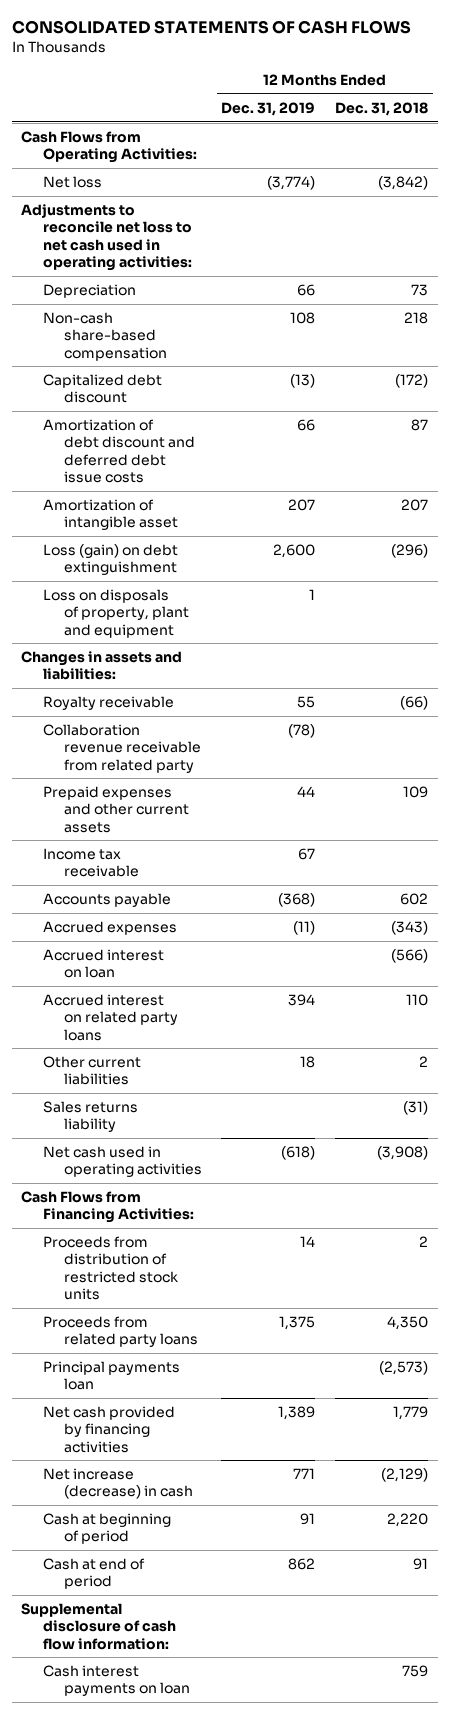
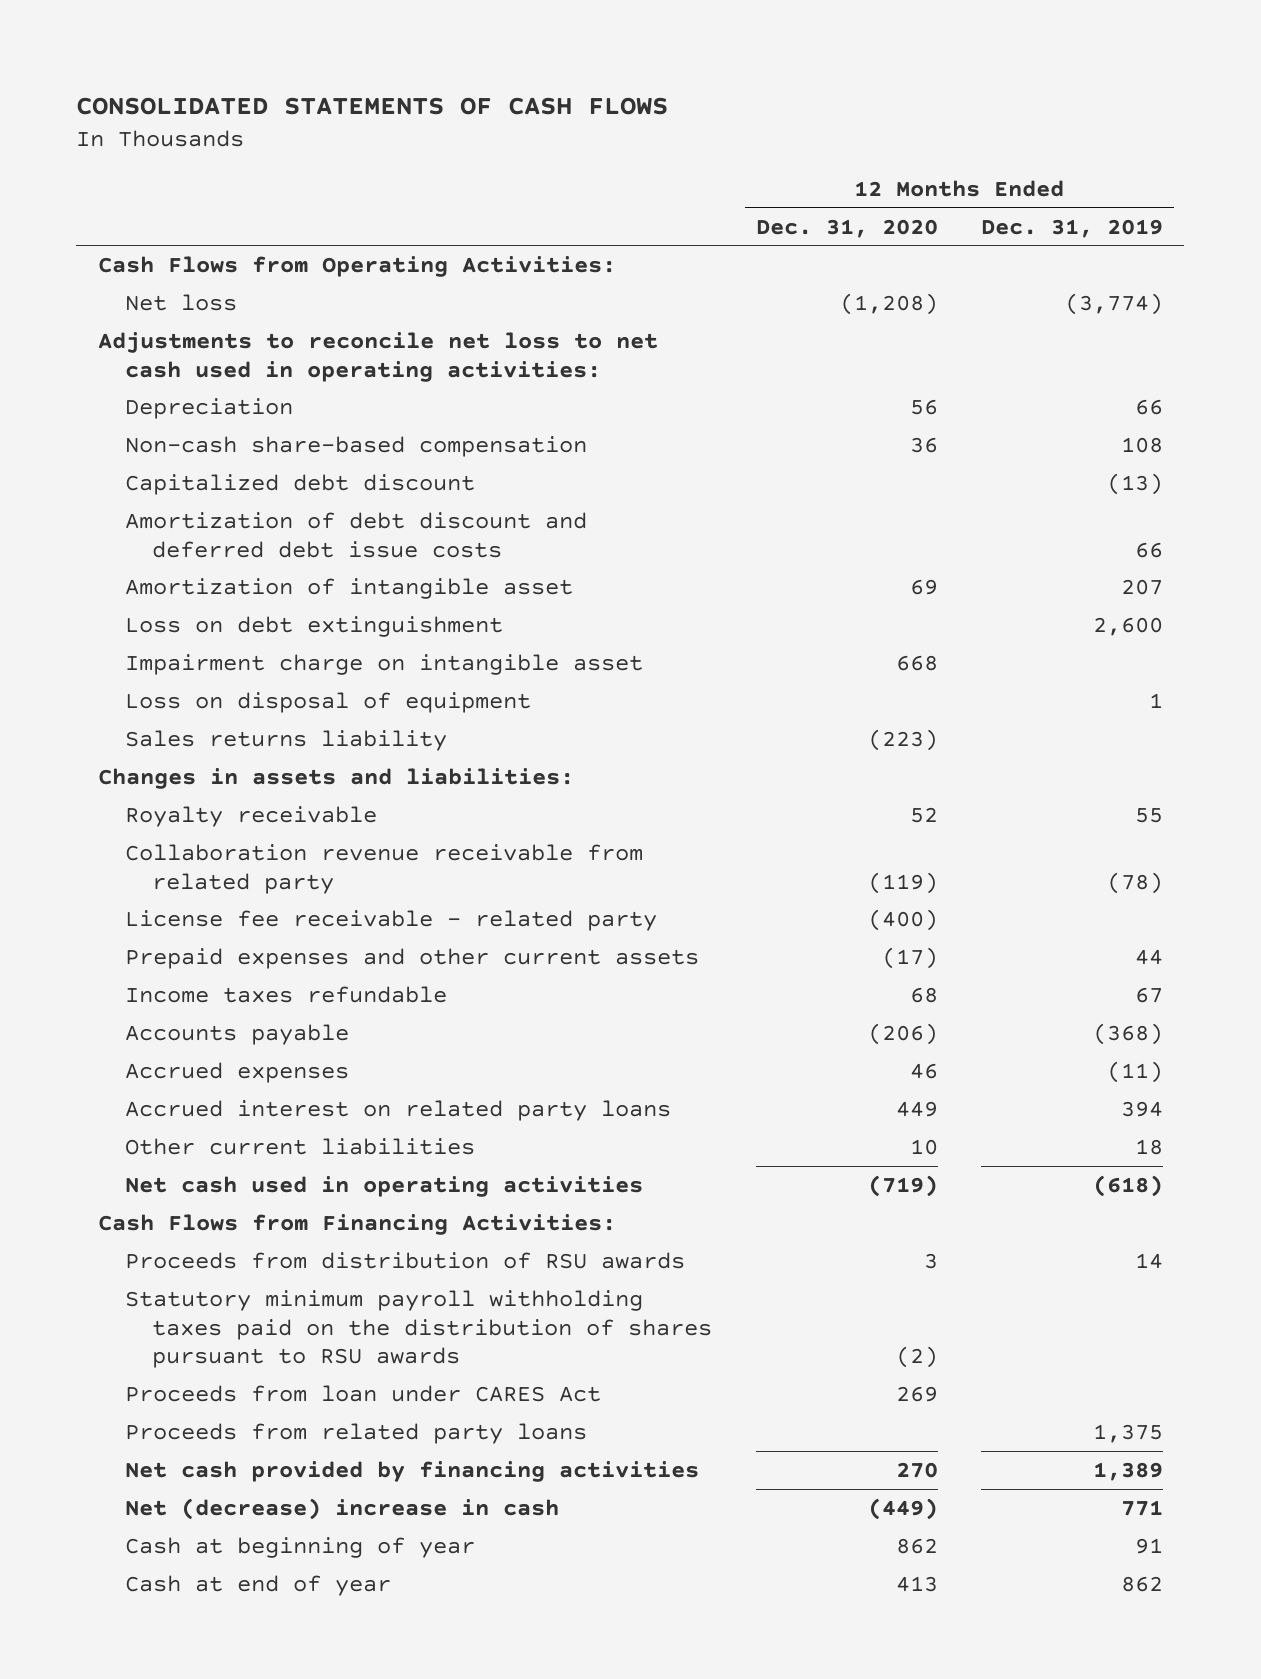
[334,101,428,116] Dec. 31, 2018 -> none
none -> [755,218,938,238] Dec. 31, 2020
[42,544,178,576] Loss (gain) on debt extinguishment -> [125,615,504,637] Loss on debt extinguishment
none -> [125,653,644,675] Impairment charge on intangible asset
[42,589,189,638] Loss on disposals of property, plant and equipment -> [125,691,532,713] Loss on disposal of equipment
[42,1101,138,1133] Sales returns liability -> [125,729,448,751] Sales returns liability
none -> [125,909,658,931] License fee receivable - related party
[42,848,139,878] Income tax receivable -> [125,985,448,1003] Income taxes refundable
[42,949,164,979] Accrued interest on loan -> none
[42,1236,178,1300] Proceeds from distribution of restricted stock units -> [125,1251,686,1269] Proceeds from distribution of RSU awards
none -> [125,1289,713,1369] Statutory minimum payroll withholding taxes paid on the distribution of shares pursuant to RSU awards
none -> [125,1384,602,1402] Proceeds from loan under CARES Act
[42,1361,180,1391] Principal payments loan -> none
[21,1603,176,1650] Supplemental disclosure of cash flow information: -> none
[42,1665,190,1697] Cash interest payments on loan -> none
[42,1468,193,1500] Net increase (decrease) in cash -> [125,1497,560,1520] Net (decrease) increase in cash
[42,1513,171,1545] Cash at beginning of period -> [125,1536,476,1558] Cash at beginning of year
[42,1558,145,1590] Cash at end of period -> [125,1574,392,1596] Cash at end of year

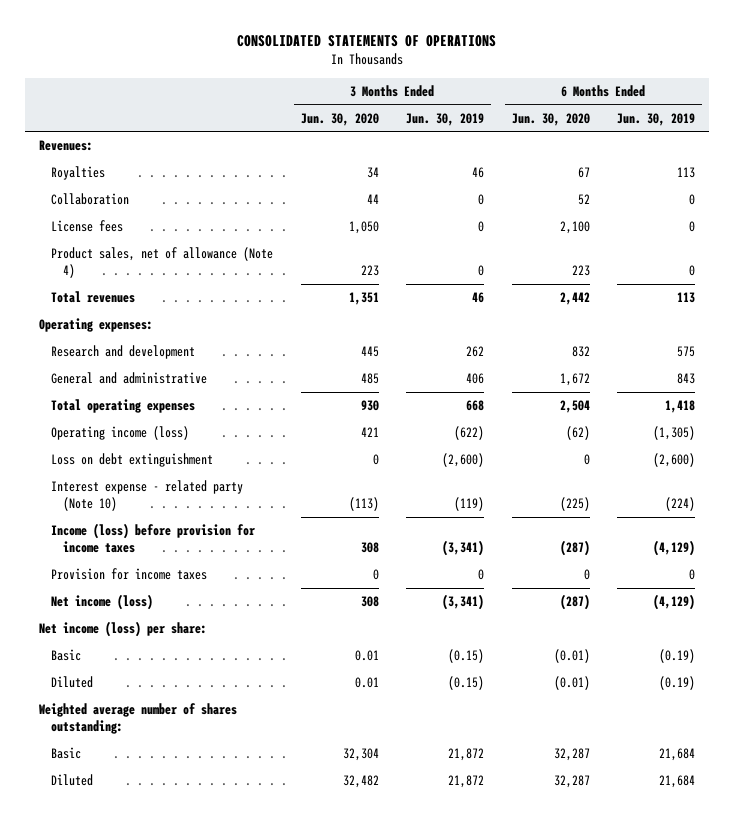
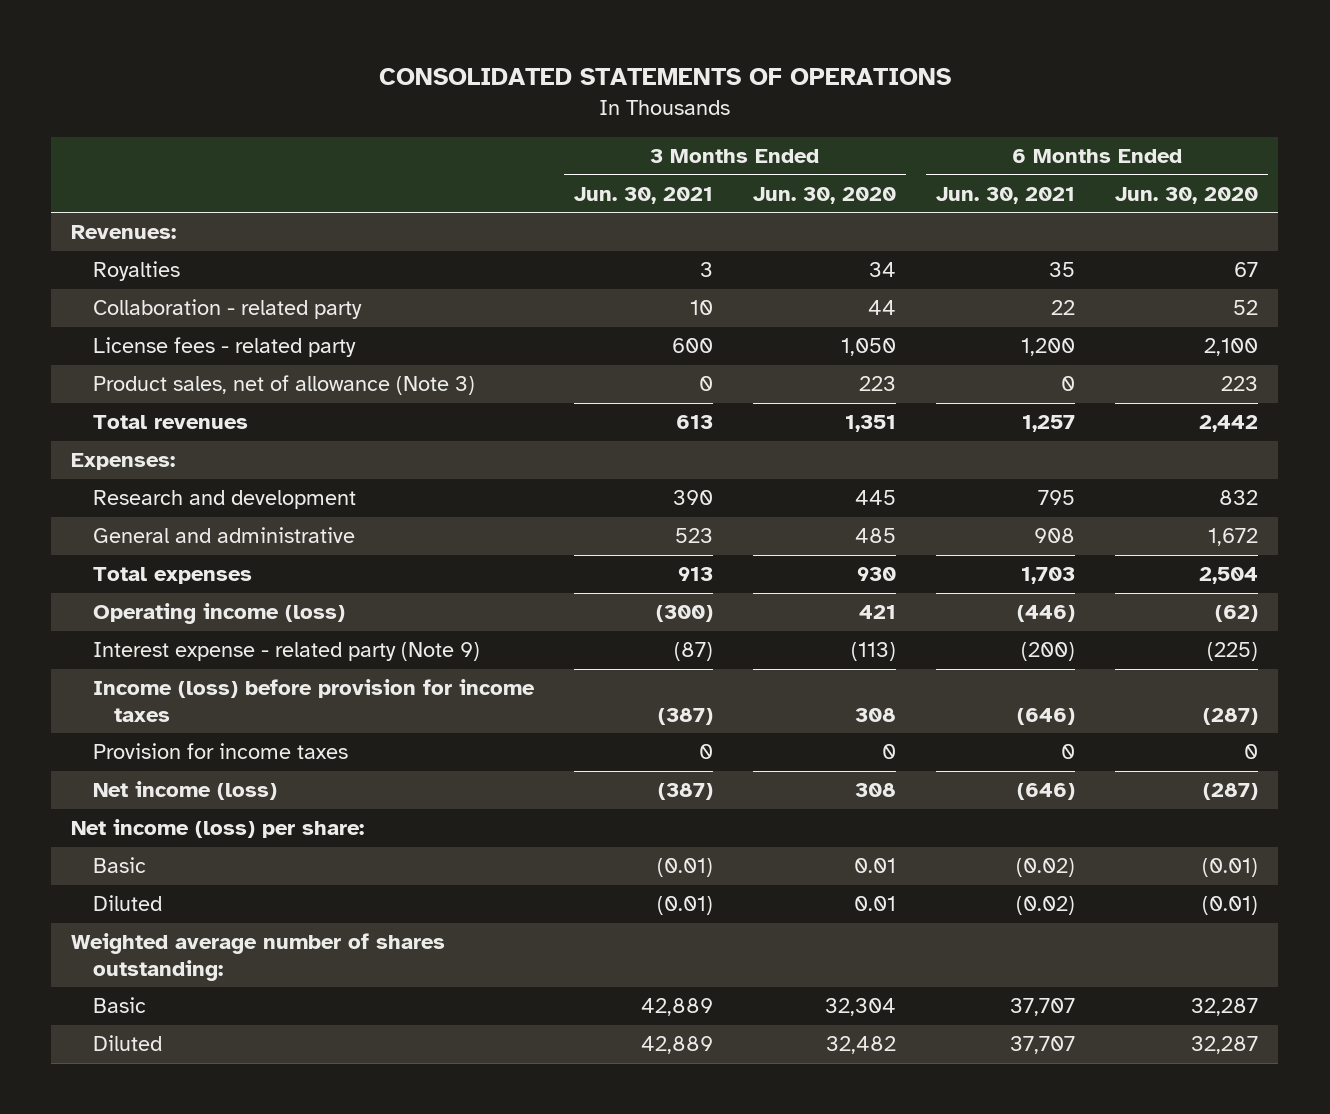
[406,112,485,126] Jun. 30, 2019 -> none
[616,112,695,126] Jun. 30, 2019 -> none
none -> [573,186,713,204] Jun. 30, 2021
none -> [936,186,1076,204] Jun. 30, 2021
[51,193,130,206] Collaboration -> [92,299,362,320] Collaboration - related party
[51,220,124,233] License fees -> [92,337,356,358] License fees - related party
[51,247,274,279] Product sales, net of allowance (Note 4) -> [92,375,475,396] Product sales, net of allowance (Note 3)
[38,318,153,333] Operating expenses: -> [71,453,176,471] Expenses:
[51,399,196,414] Total operating expenses -> [92,567,252,585] Total expenses
[51,453,214,468] Loss on debt extinguishment -> none
[51,480,244,512] Interest expense - related party (Note 10) -> [92,642,480,662] Interest expense - related party (Note 9)

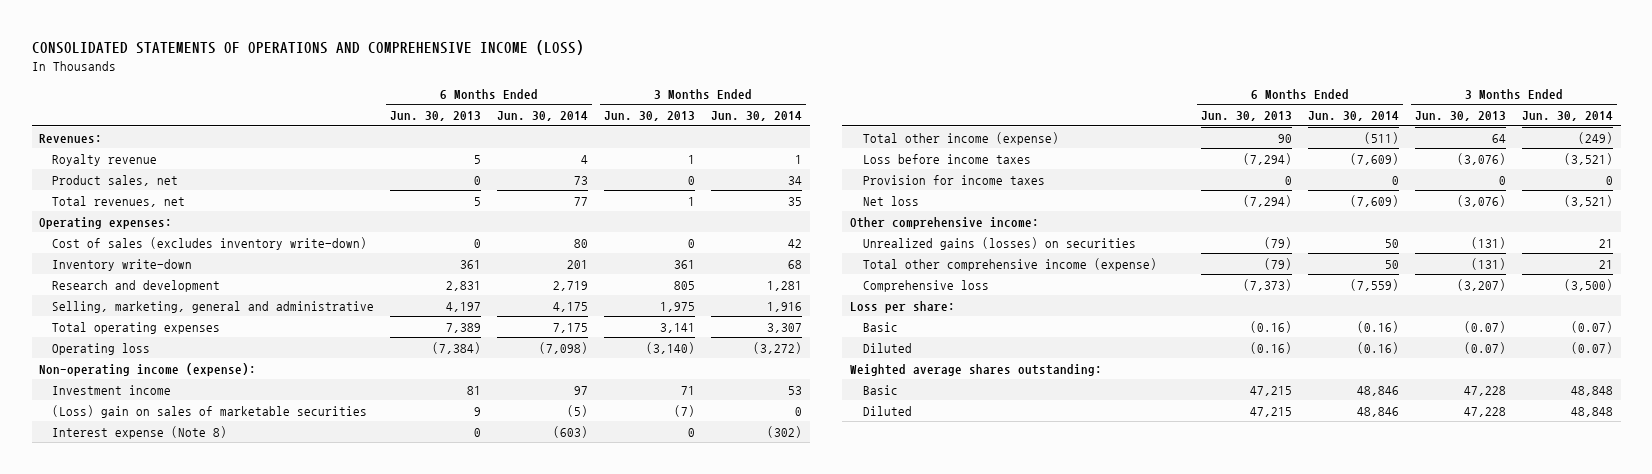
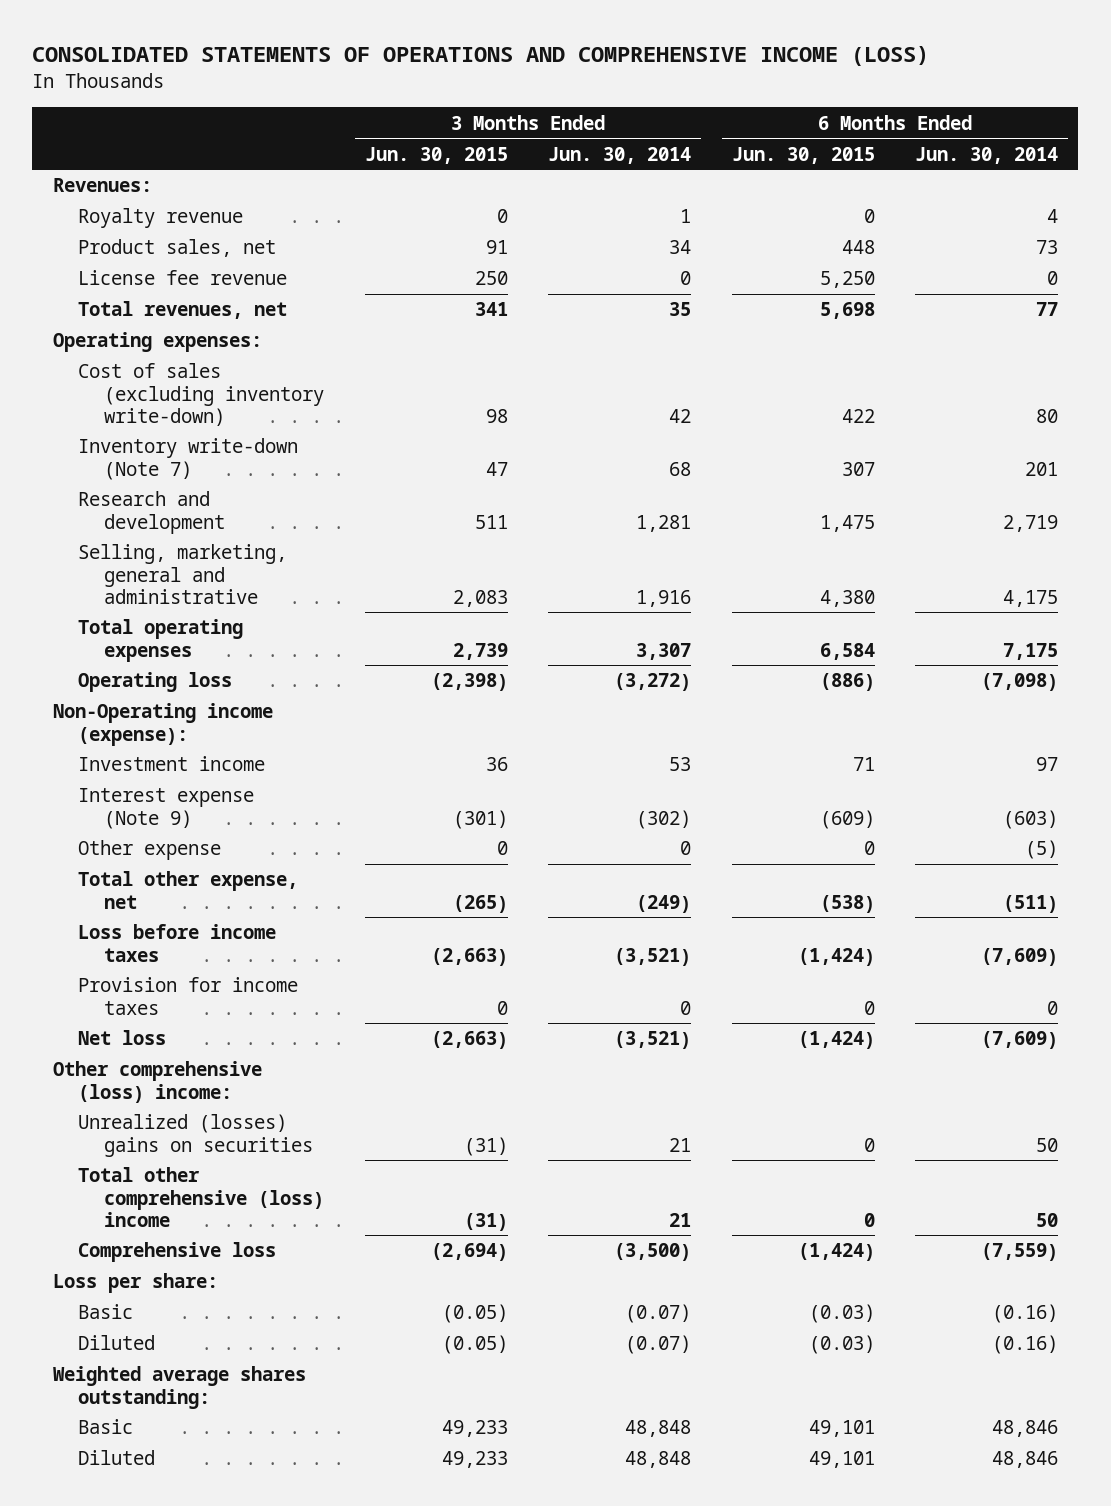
[390,110,482,121] Jun. 30, 2013 -> none
[603,110,695,121] Jun. 30, 2013 -> none
none -> [364,146,508,164] Jun. 30, 2015
none -> [731,146,875,164] Jun. 30, 2015
none -> [78,270,288,286] License fee revenue
[52,236,368,250] Cost of sales (excludes inventory write-down) -> [78,363,325,426] Cost of sales (excluding inventory write-down)
[52,258,193,271] Inventory write-down -> [78,438,299,480] Inventory write-down (Note 7)
[39,362,257,376] Non-operating income (expense): -> [52,703,273,746] Non-Operating income (expense):
[52,404,368,418] (Loss) gain on sales of marketable securities -> none
[52,425,228,439] Interest expense (Note 8) -> [78,788,255,829] Interest expense (Note 9)
none -> [78,840,222,861] Other expense
[863,131,1060,145] Total other income (expense) -> [78,871,299,909] Total other expense, net
[850,216,1040,229] Other comprehensive income: -> [52,1061,262,1103] Other comprehensive (loss) income:
[863,236,1137,250] Unrealized gains (losses) on securities -> [78,1114,314,1157] Unrealized (losses) gains on securities
[863,257,1158,271] Total other comprehensive income (expense) -> [78,1167,325,1227] Total other comprehensive (loss) income

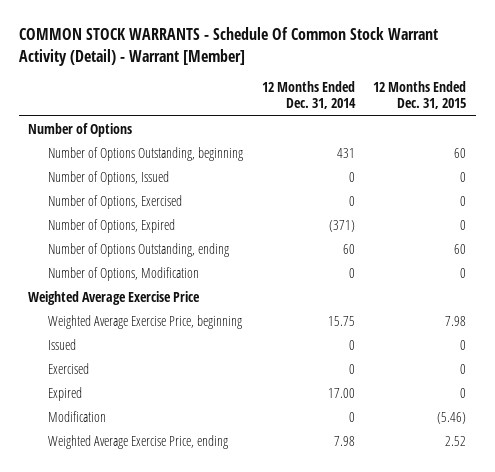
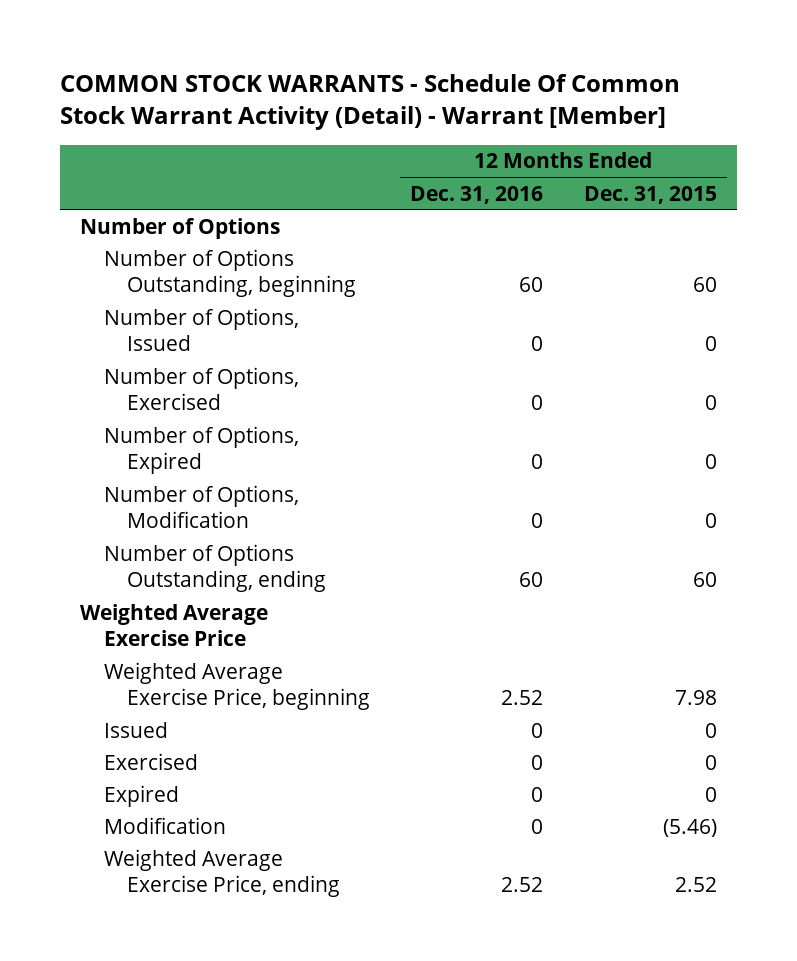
[261,81,356,110] 12 Months Ended Dec. 31, 2014 -> none
none -> [410,185,544,204] Dec. 31, 2016
[47,242,229,257] Number of Options Outstanding, ending -> [103,543,326,592] Number of Options Outstanding, ending

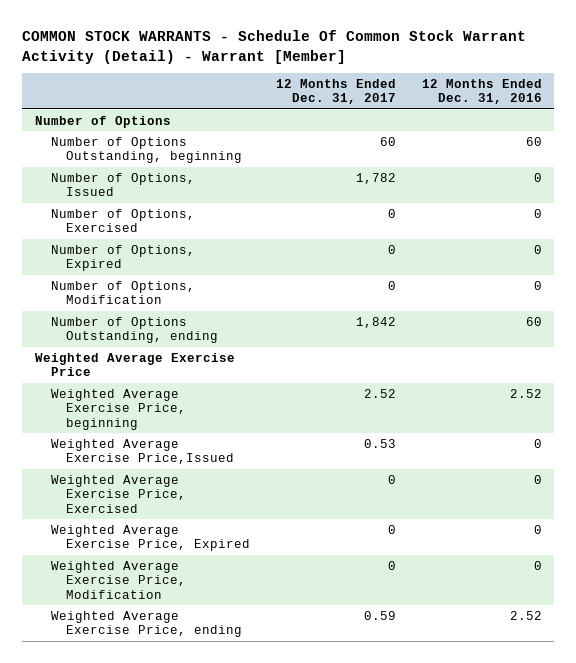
[583,185,717,204] Dec. 31, 2015 -> none
none -> [276,78,397,105] 12 Months Ended Dec. 31, 2017
[103,721,168,738] Issued -> [50,438,235,465] Weighted Average Exercise Price,Issued
[103,752,198,770] Exercised -> [50,474,187,513] Weighted Average Exercise Price, Exercised
[103,784,179,807] Expired -> [50,524,251,552] Weighted Average Exercise Price, Expired
[103,816,226,834] Modification -> [50,560,187,599] Weighted Average Exercise Price, Modification

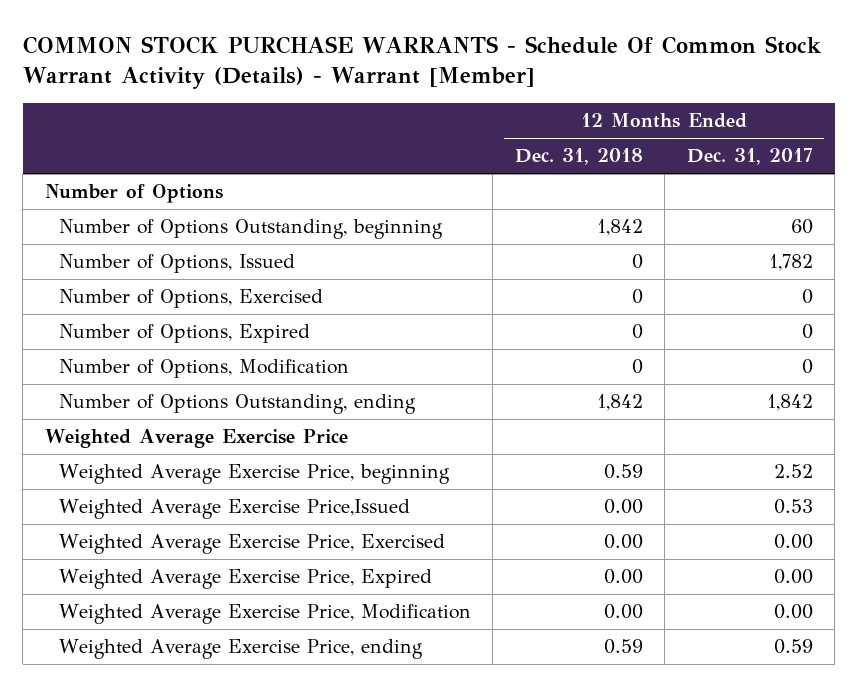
[21,30,526,64] COMMON STOCK WARRANTS - Schedule Of Common Stock Warrant Activity (Detail) - Warrant [Member] -> [22,35,821,90] COMMON STOCK PURCHASE WARRANTS - Schedule Of Common Stock Warrant Activity (Details) - Warrant [Member]
[421,78,542,105] 12 Months Ended Dec. 31, 2016 -> none
none -> [514,148,643,166] Dec. 31, 2018
[388,474,397,484] 0 -> [773,534,813,550] 0.00
[388,524,397,534] 0 -> [773,569,813,585] 0.00
[388,560,397,570] 0 -> [773,604,813,620] 0.00

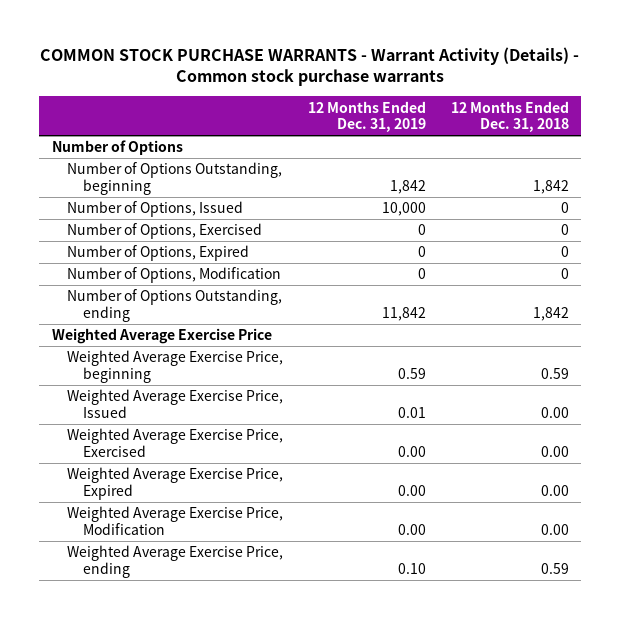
[22,35,821,90] COMMON STOCK PURCHASE WARRANTS - Schedule Of Common Stock Warrant Activity (Details) - Warrant [Member] -> [40,46,580,87] COMMON STOCK PURCHASE WARRANTS - Warrant Activity (Details) - Common stock purchase warrants
[686,148,813,166] Dec. 31, 2017 -> none
none -> [308,100,427,133] 12 Months Ended Dec. 31, 2019
[58,499,410,520] Weighted Average Exercise Price,Issued -> [67,389,284,418] Weighted Average Exercise Price, Issued

